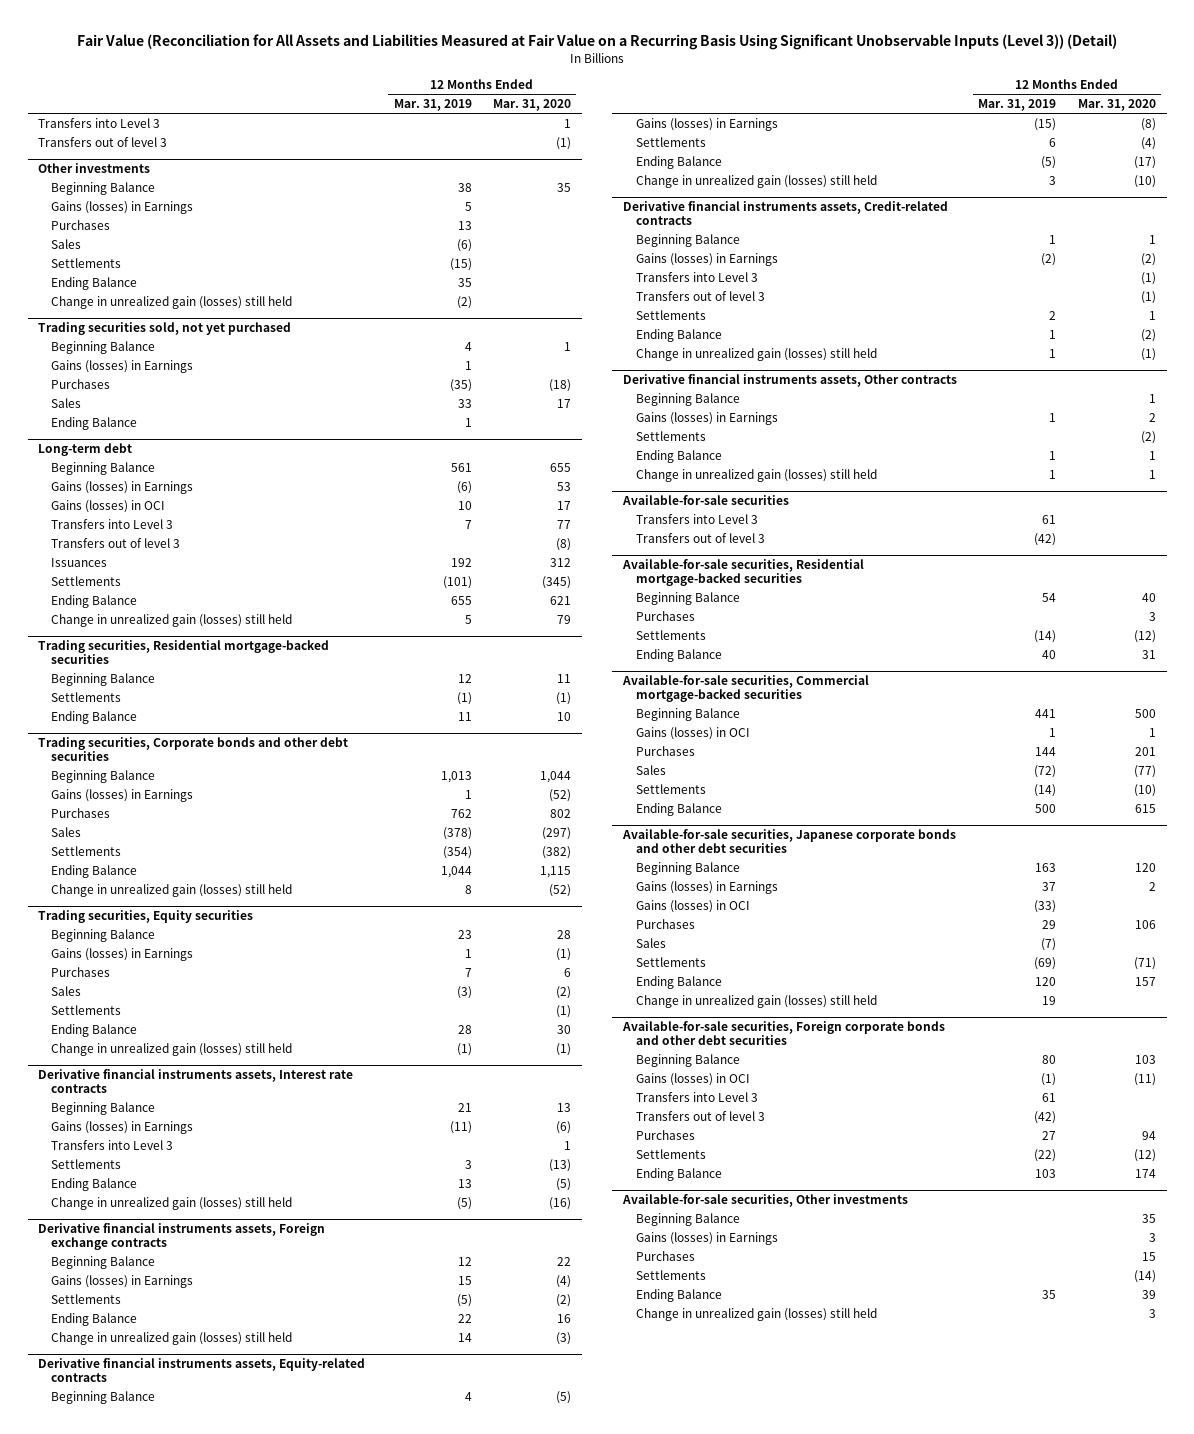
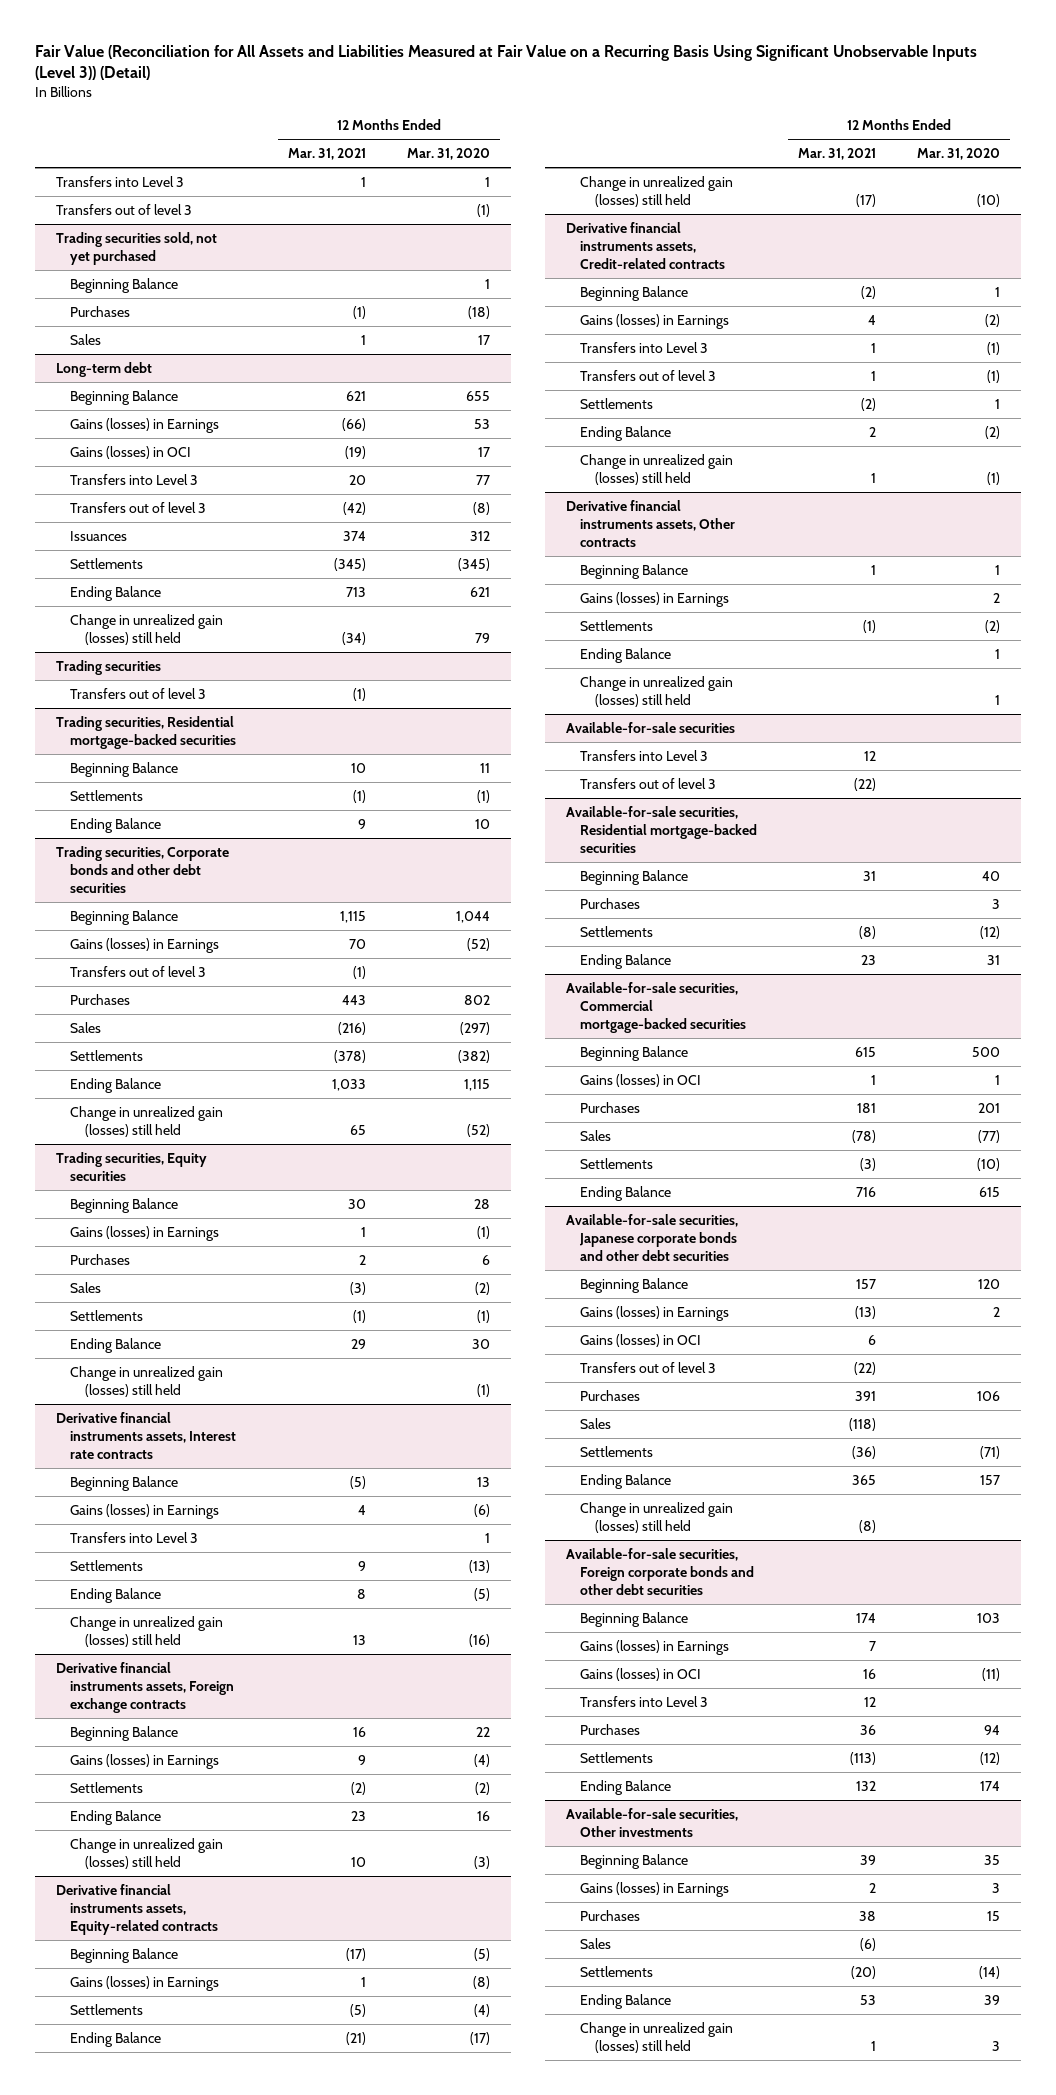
[393,99,472,112] Mar. 31, 2019 -> none
none -> [288,148,367,161] Mar. 31, 2021
[38,163,151,174] Other investments -> none
[51,181,156,195] Beginning Balance -> none
[51,200,194,214] Gains (losses) in Earnings -> none
[51,219,111,230] Purchases -> none
[51,238,82,249] Sales -> none
[51,257,122,268] Settlements -> none
[51,276,138,290] Ending Balance -> none
[51,295,293,309] Change in unrealized gain (losses) still held -> none
[51,359,194,373] Gains (losses) in Earnings -> none
[51,416,138,430] Ending Balance -> none
none -> [55,660,161,676] Trading securities
none -> [70,688,207,700] Transfers out of level 3
none -> [70,966,207,978] Transfers out of level 3
none -> [580,1362,717,1374] Transfers out of level 3
none -> [580,1640,730,1656] Gains (losses) in Earnings
[636,1110,766,1121] Transfers out of level 3 -> none
none -> [580,1938,612,1950] Sales

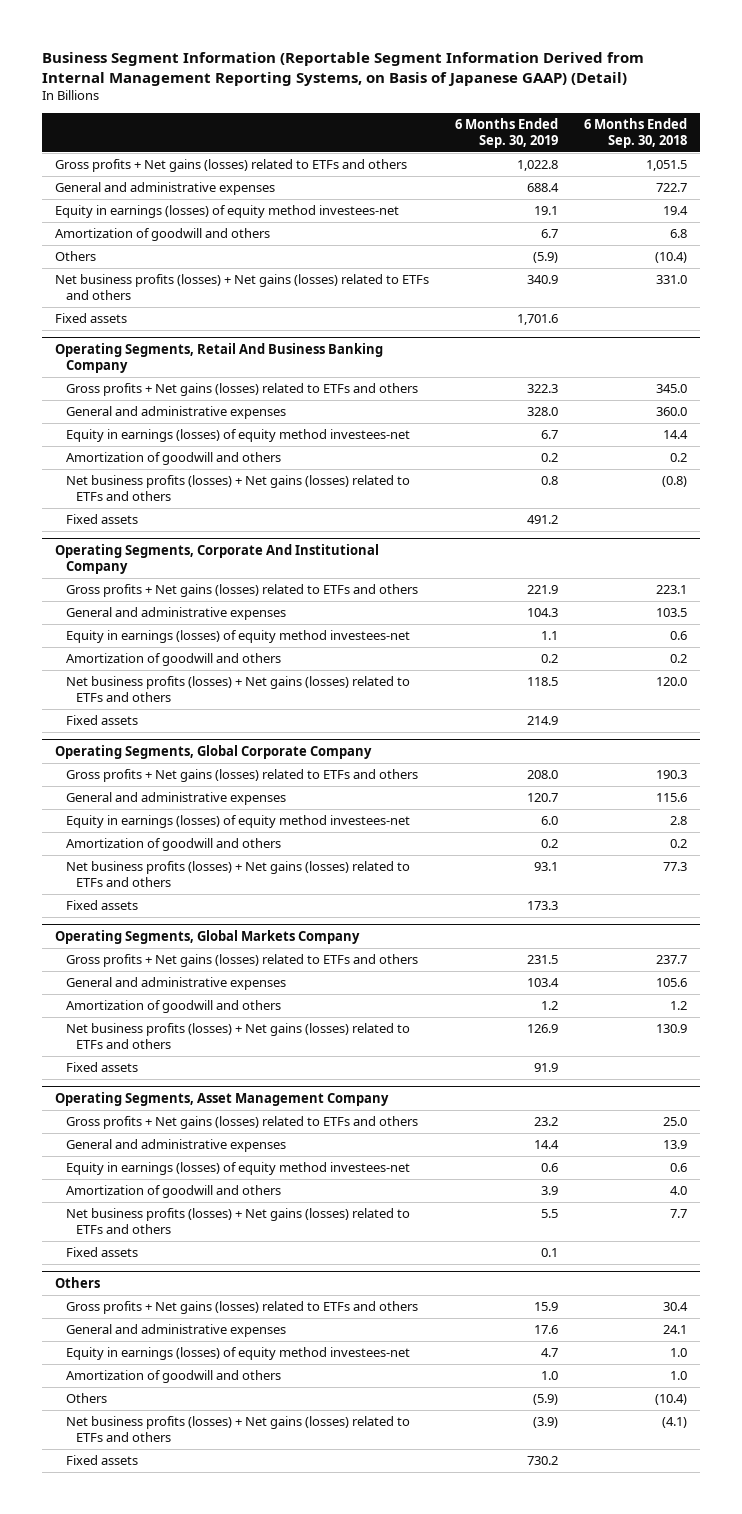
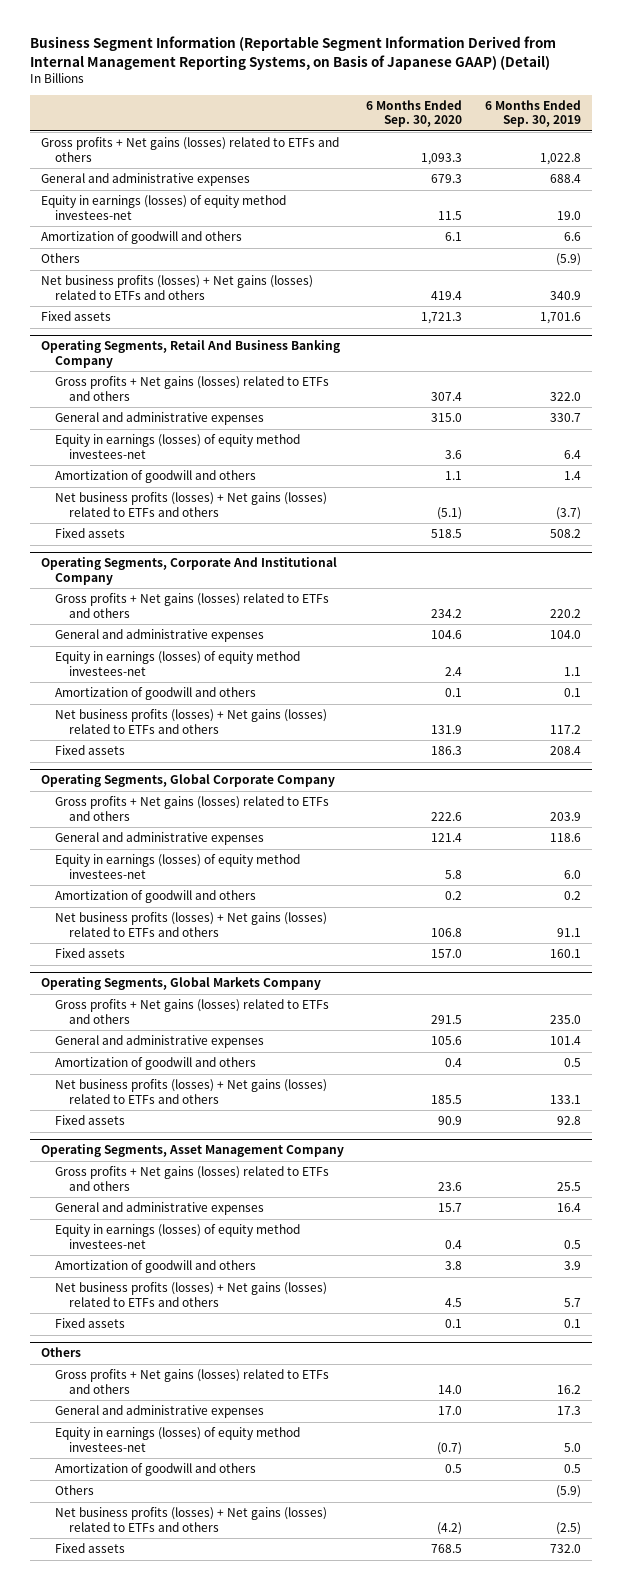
[583,118,687,148] 6 Months Ended Sep. 30, 2018 -> none
none -> [366,99,463,128] 6 Months Ended Sep. 30, 2020
[534,206,559,216] 19.1 -> [556,210,581,220] 19.0
[541,229,559,239] 6.7 -> [563,232,581,242] 6.6
[527,384,559,394] 322.3 -> [549,391,581,401] 322.0
[527,407,559,417] 328.0 -> [549,413,581,423] 330.7
[541,430,559,440] 6.7 -> [563,449,581,459] 6.4
[541,453,559,463] 0.2 -> [563,471,581,481] 1.4
[541,476,559,486] 0.8 -> [555,506,581,520] (3.7)
[527,515,559,525] 491.2 -> [549,529,581,539] 508.2
[527,585,559,595] 221.9 -> [549,608,581,618] 220.2
[527,608,559,618] 104.3 -> [549,630,581,640] 104.0
[541,654,559,664] 0.2 -> [563,688,581,698] 0.1
[527,677,559,687] 118.5 -> [549,724,581,734] 117.2
[527,716,559,726] 214.9 -> [549,746,581,756] 208.4
[527,770,559,780] 208.0 -> [549,811,581,821] 203.9
[527,793,559,803] 120.7 -> [549,833,581,843] 118.6
[534,862,559,872] 93.1 -> [556,927,581,937] 91.1
[527,901,559,911] 173.3 -> [549,949,581,959] 160.1
[527,955,559,965] 231.5 -> [549,1014,581,1024] 235.0
[527,978,560,988] 103.4 -> [549,1036,581,1046] 101.4
[541,1001,559,1011] 1.2 -> [563,1058,581,1068] 0.5
[527,1024,559,1034] 126.9 -> [549,1094,581,1104] 133.1
[534,1063,559,1073] 91.9 -> [556,1116,581,1126] 92.8
[534,1117,559,1127] 23.2 -> [556,1181,581,1191] 25.5
[534,1140,560,1150] 14.4 -> [556,1203,581,1213] 16.4
[541,1163,559,1173] 0.6 -> [563,1239,581,1249] 0.5
[541,1209,559,1219] 5.5 -> [563,1297,581,1307] 5.7
[534,1302,559,1312] 15.9 -> [556,1384,581,1394] 16.2
[534,1325,559,1335] 17.6 -> [556,1406,581,1416] 17.3
[541,1348,559,1358] 4.7 -> [563,1442,581,1452] 5.0
[541,1371,559,1381] 1.0 -> [563,1464,581,1474] 0.5
[533,1417,559,1429] (3.9) -> [555,1521,581,1535] (2.5)
[527,1456,559,1466] 730.2 -> [549,1544,581,1554] 732.0

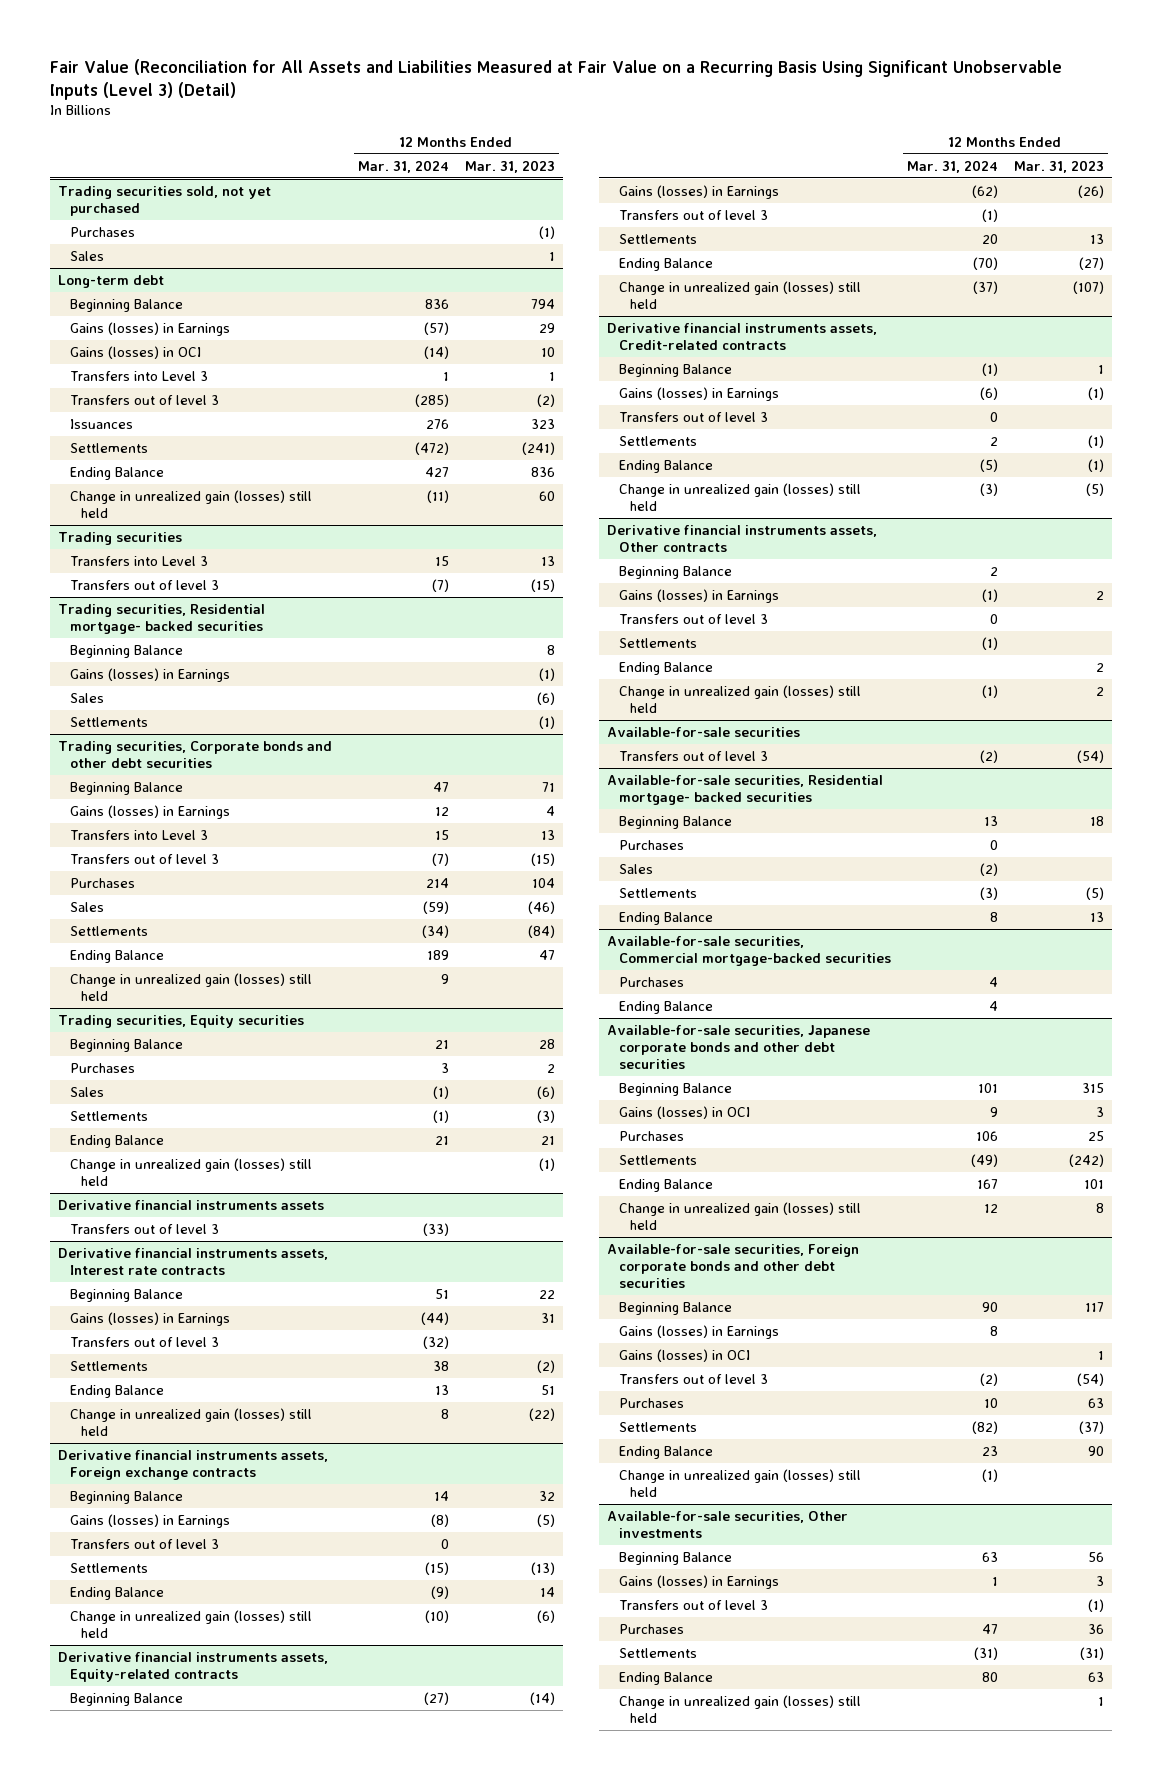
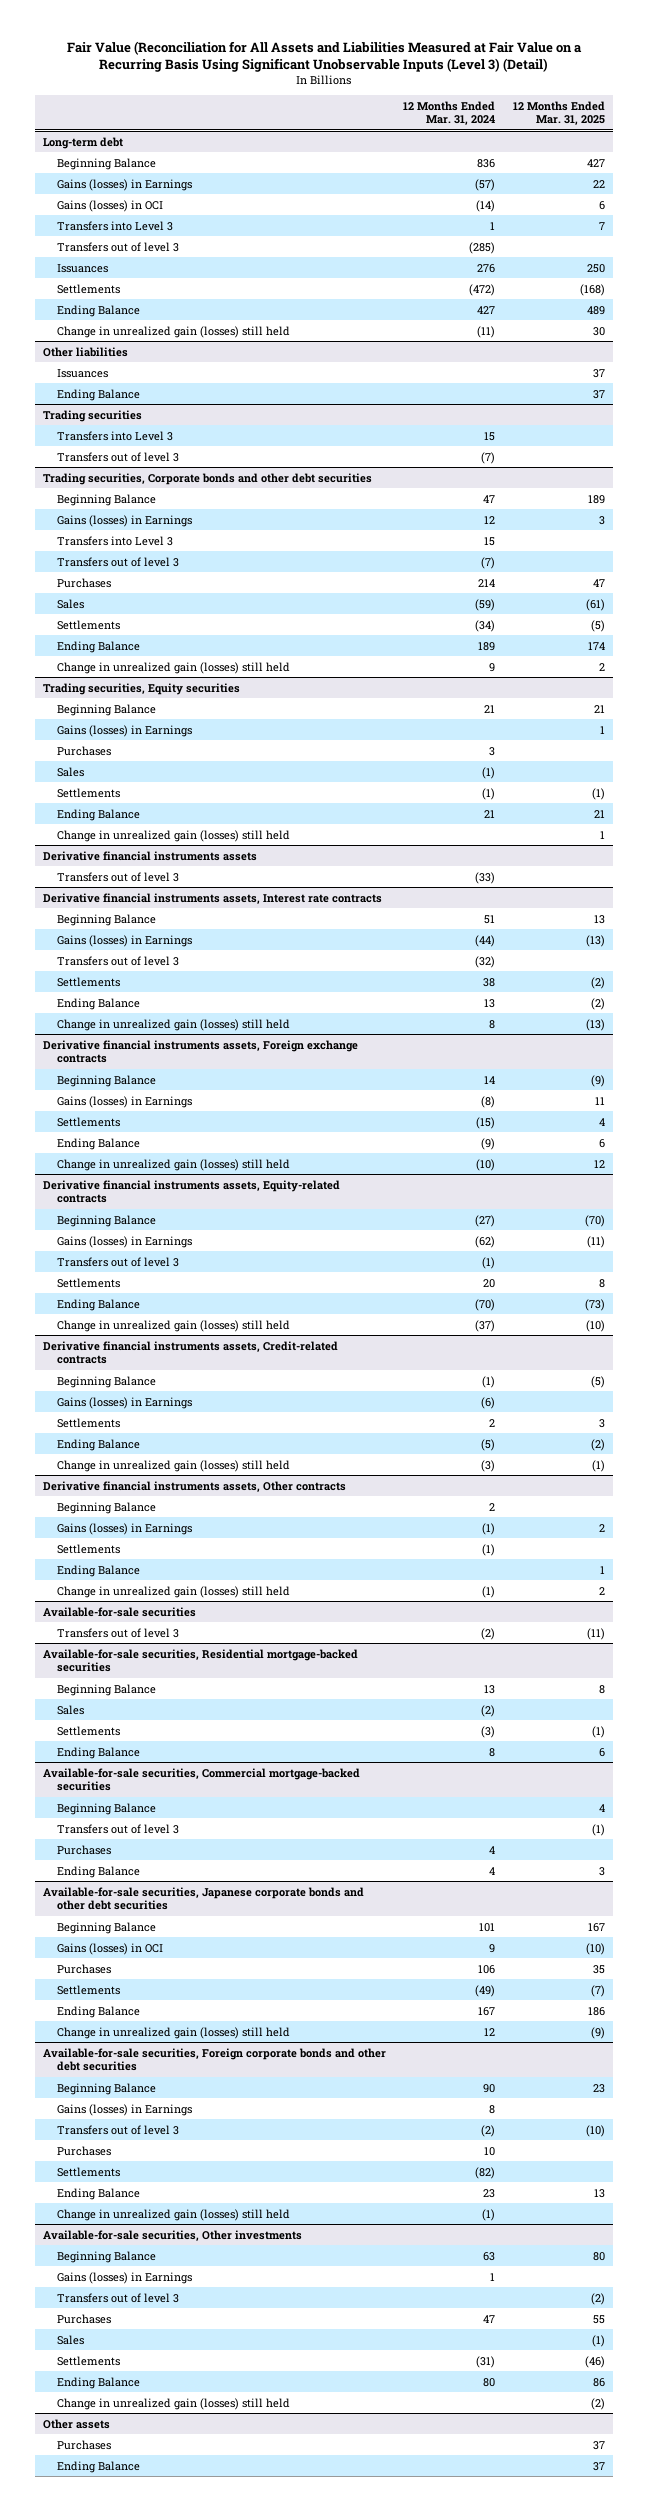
[464,159,555,173] Mar. 31, 2023 -> none
none -> [512,100,605,126] 12 Months Ended Mar. 31, 2025
[58,185,272,216] Trading securities sold, not yet purchased -> none
[69,226,135,237] Purchases -> none
[69,250,104,261] Sales -> none
none -> [43,346,129,357] Other liabilities
none -> [56,368,108,378] Issuances
none -> [56,388,140,401] Ending Balance
[58,603,266,634] Trading securities, Residential mortgage- backed securities -> none
[69,644,183,658] Beginning Balance -> none
[69,667,230,682] Gains (losses) in Earnings -> none
[69,692,104,703] Sales -> none
[69,716,148,727] Settlements -> none
none -> [56,724,192,737] Gains (losses) in Earnings
[69,1538,219,1549] Transfers out of level 3 -> none
[618,411,768,422] Transfers out of level 3 -> none
[618,613,768,624] Transfers out of level 3 -> none
[607,774,884,805] Available-for-sale securities, Residential mortgage- backed securities -> [43,1648,359,1673] Available-for-sale securities, Residential mortgage-backed securities
[618,839,684,850] Purchases -> none
none -> [56,1802,156,1815] Beginning Balance
none -> [56,1823,179,1834] Transfers out of level 3
[618,1348,750,1362] Gains (losses) in OCI -> none
none -> [56,2334,84,2345] Sales
none -> [43,2418,111,2429] Other assets
none -> [56,2439,111,2450] Purchases
none -> [56,2460,140,2473] Ending Balance

